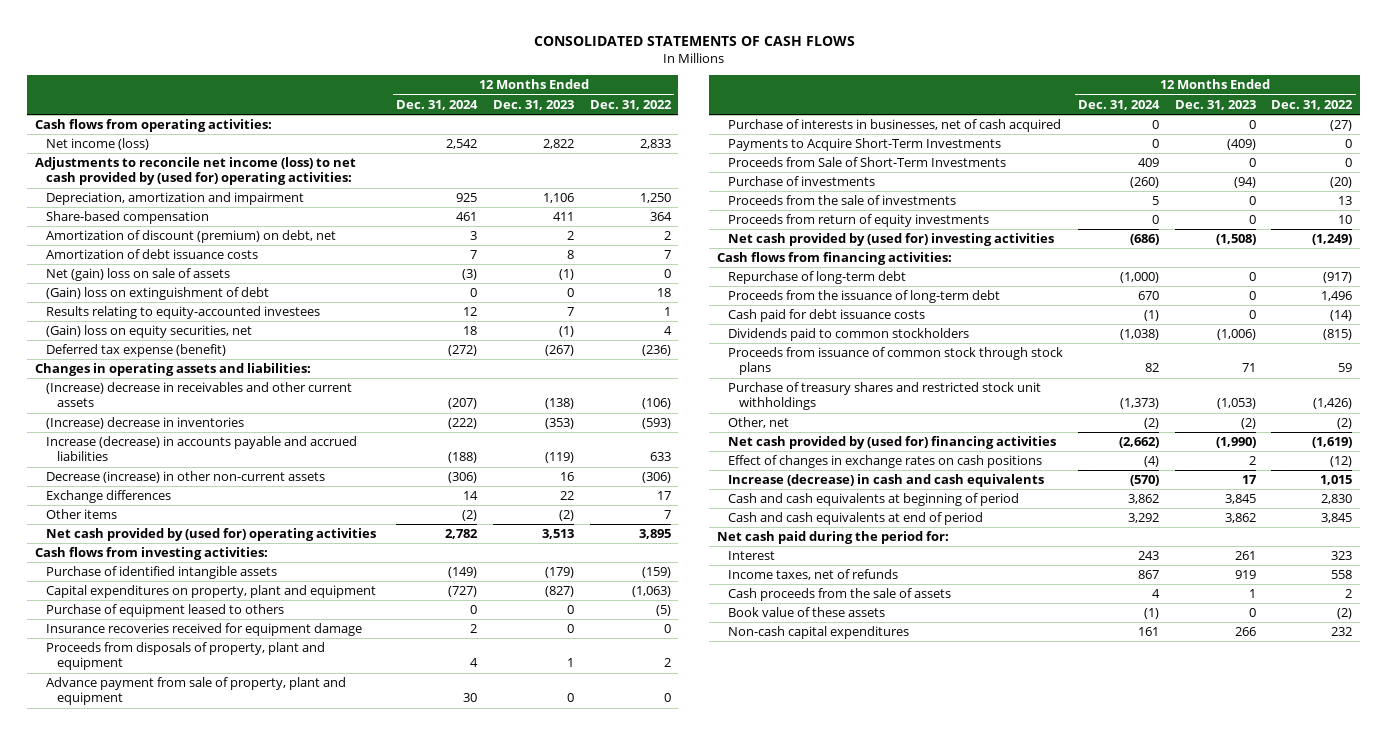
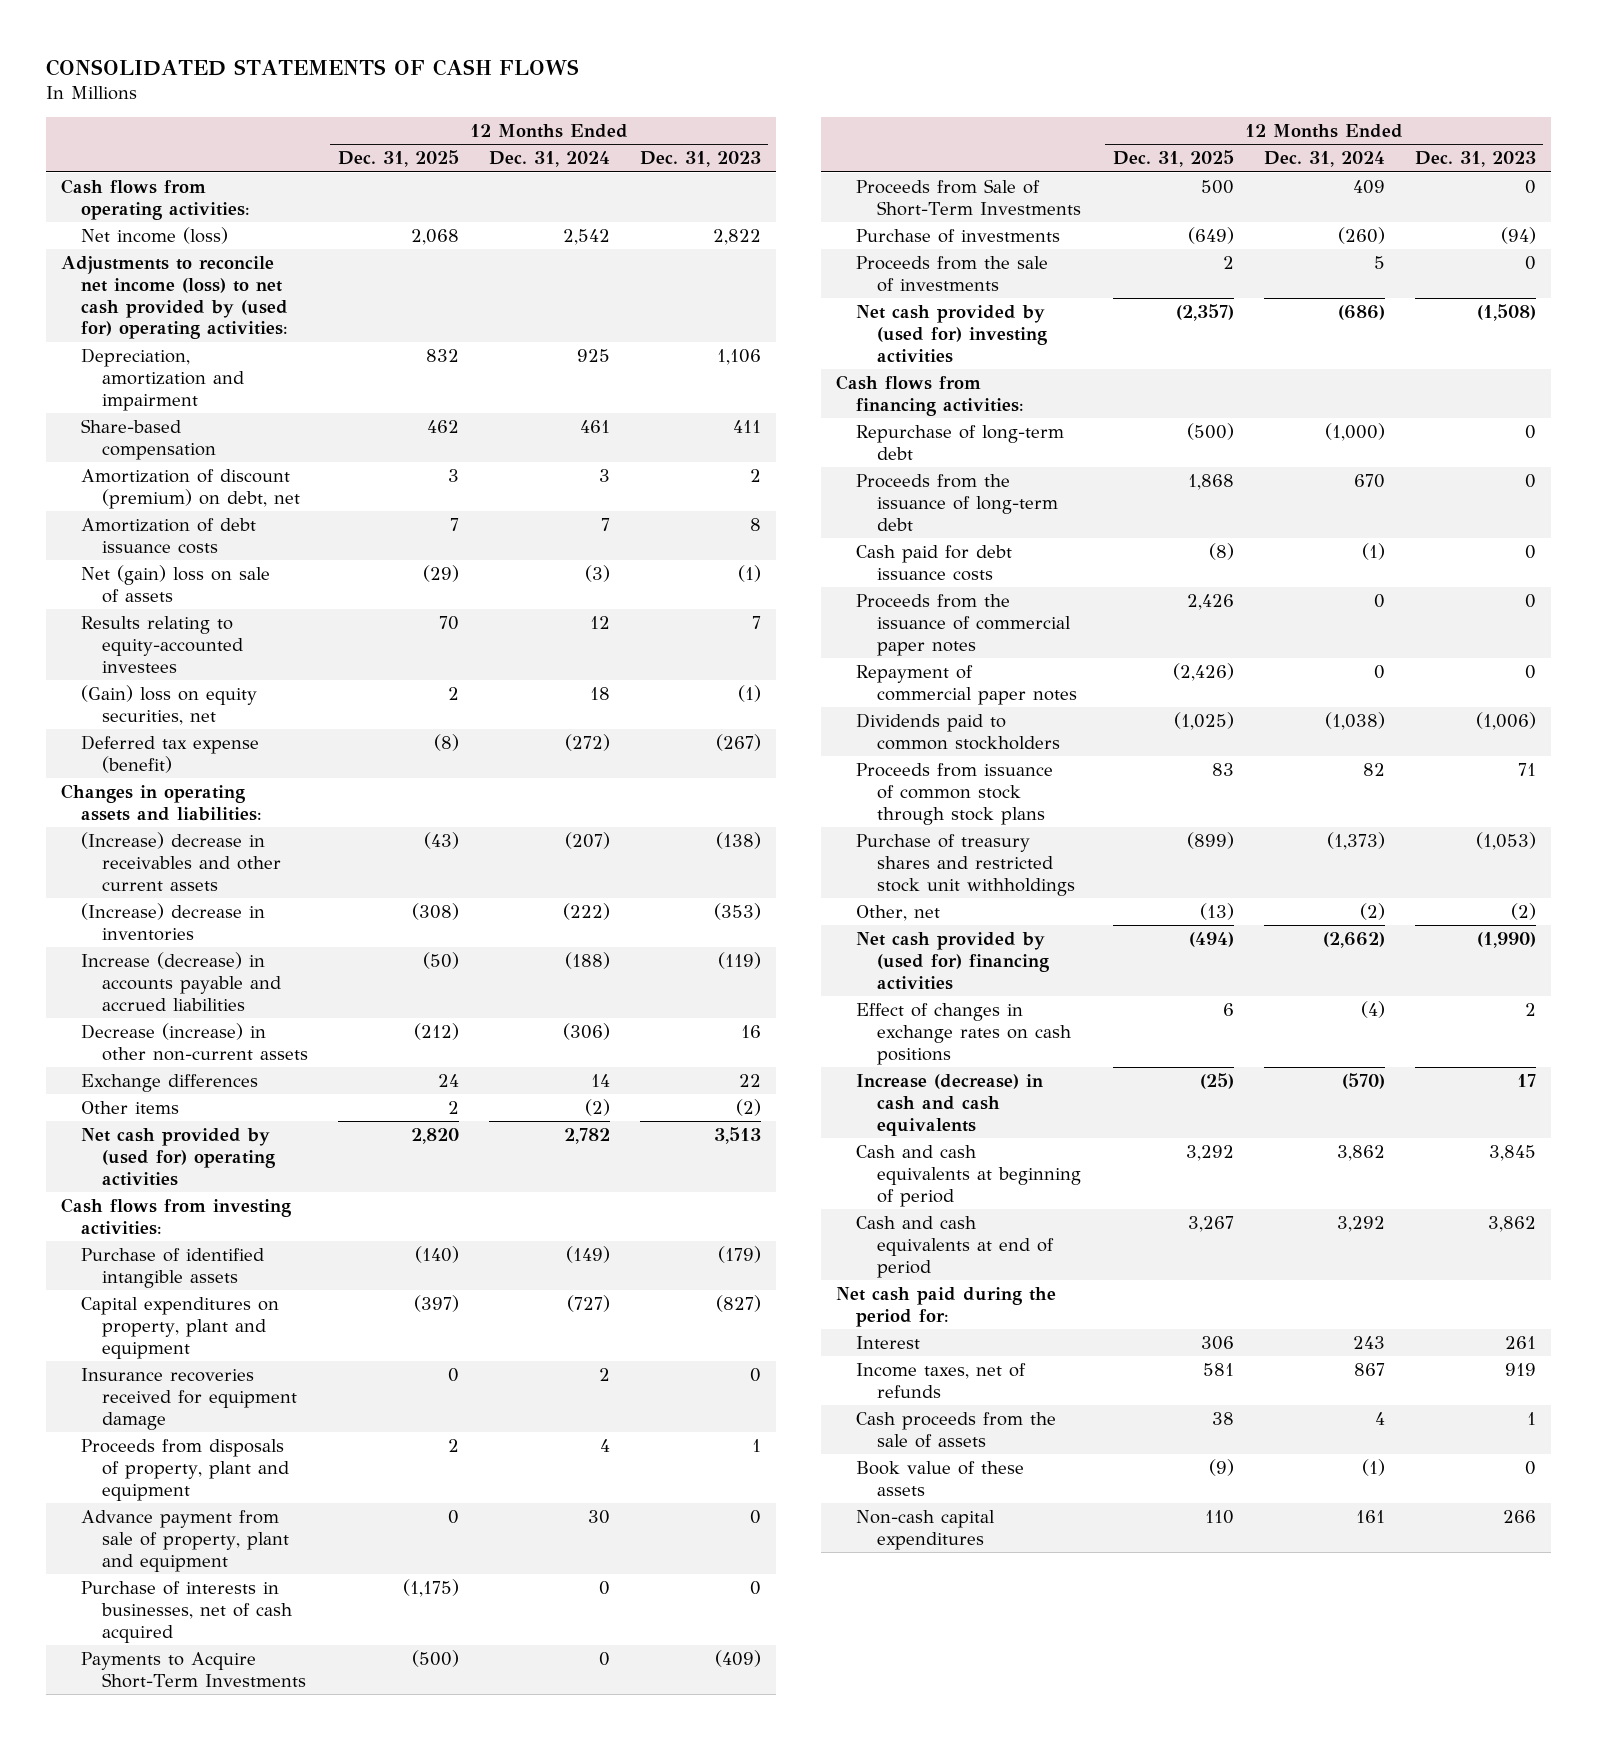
[589,99,672,110] Dec. 31, 2022 -> none
none -> [337,150,459,168] Dec. 31, 2025
[45,287,269,301] (Gain) loss on extinguishment of debt -> none
[45,604,284,618] Purchase of equipment leased to others -> none
[727,214,989,228] Proceeds from return of equity investments -> none
none -> [856,593,1071,656] Proceeds from the issuance of commercial paper notes
none -> [856,664,1077,705] Repayment of commercial paper notes

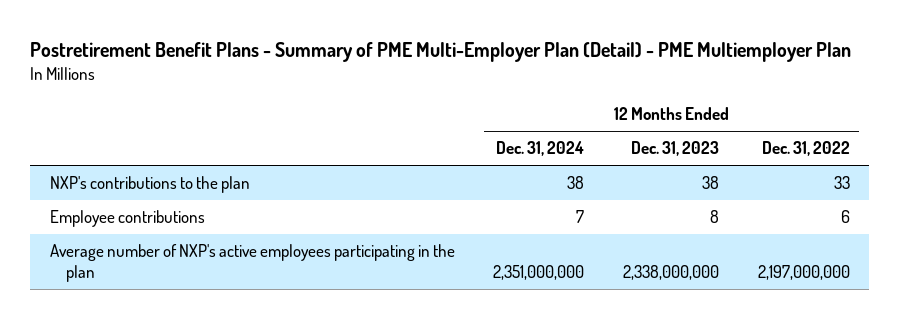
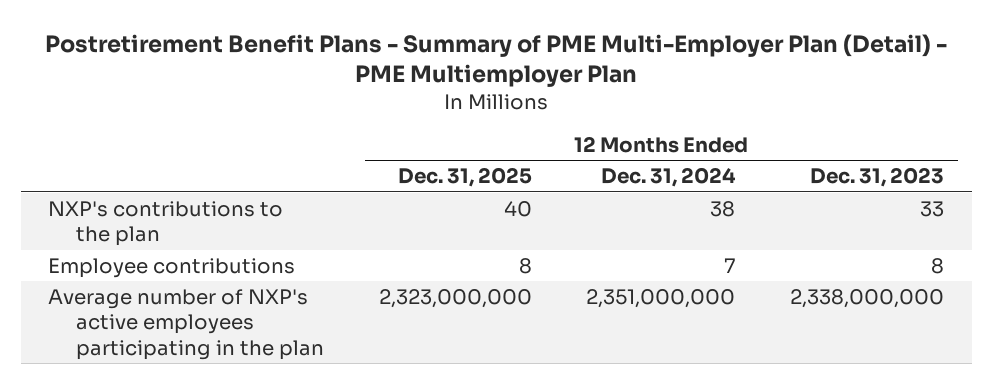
[761,141,850,157] Dec. 31, 2022 -> none
none -> [397,167,532,188] Dec. 31, 2025
[702,176,720,190] 38 -> [920,200,945,217] 33

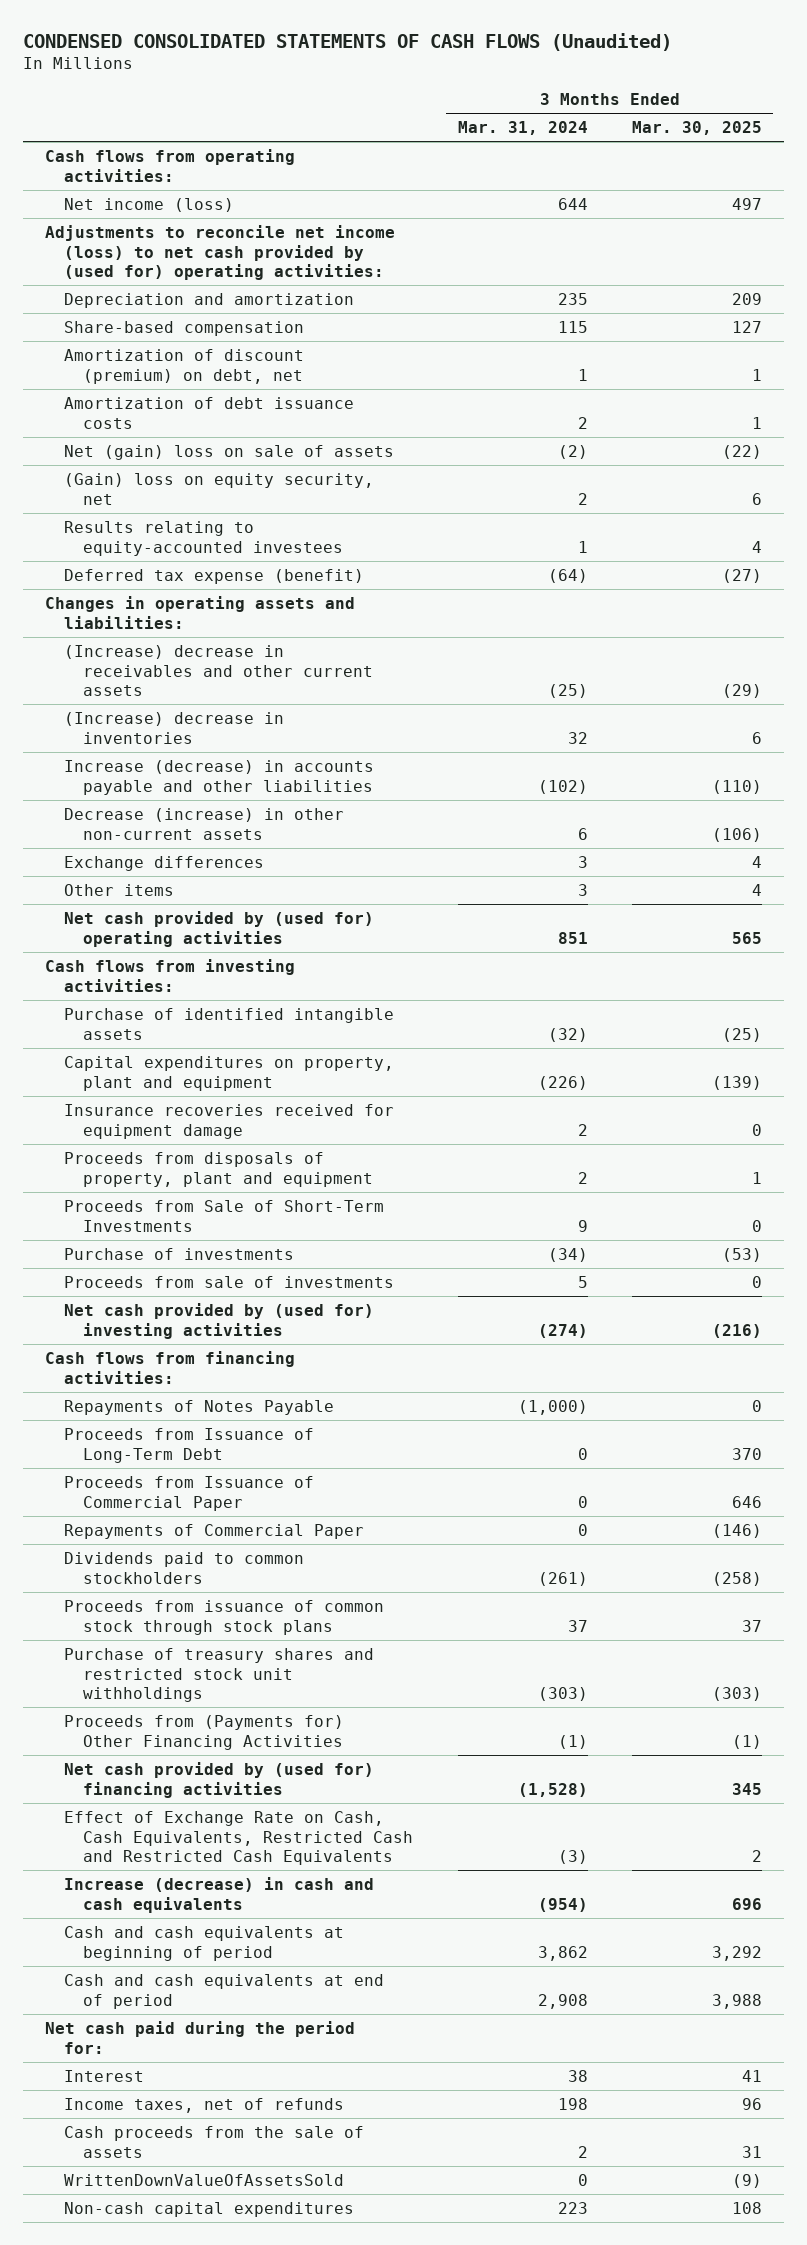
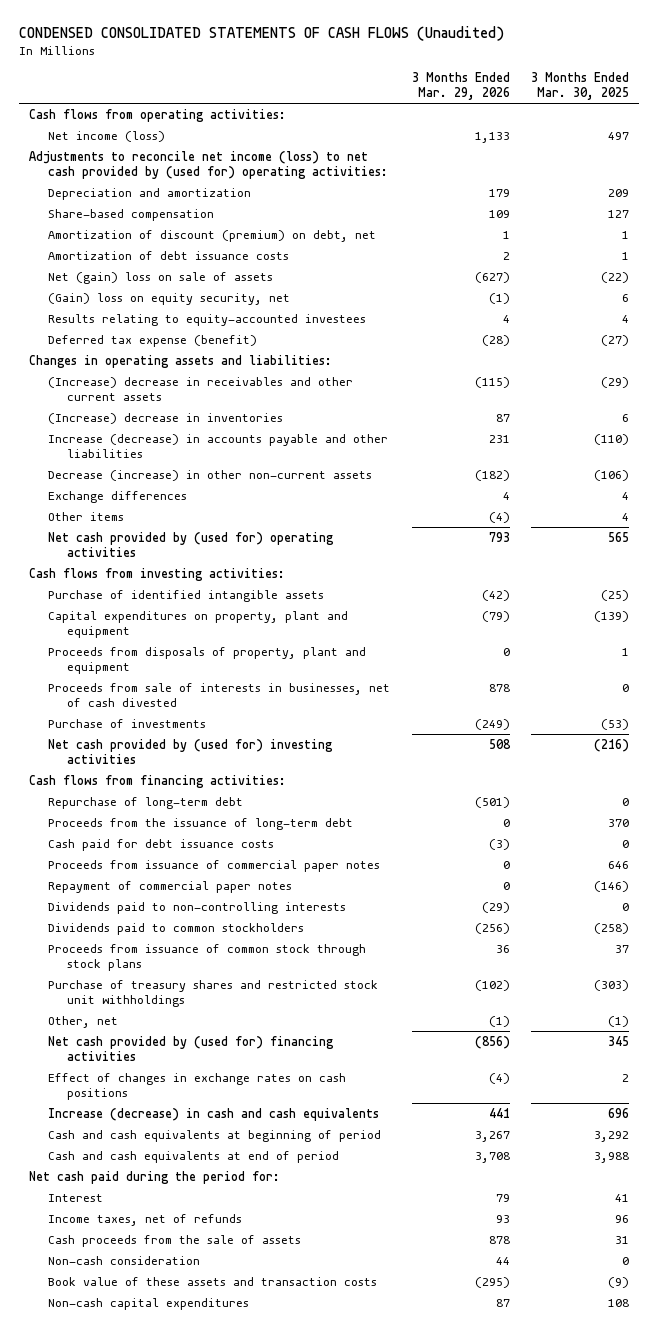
[457,120,588,135] Mar. 31, 2024 -> none
none -> [411,72,510,101] 3 Months Ended Mar. 29, 2026
[64,1103,395,1139] Insurance recoveries received for equipment damage -> none
[64,1199,385,1232] Proceeds from Sale of Short-Term Investments -> none
none -> [48,682,391,707] Proceeds from sale of interests in businesses, net of cash divested
[64,1275,395,1288] Proceeds from sale of investments -> none
[64,1399,335,1415] Repayments of Notes Payable -> [48,796,244,809] Repurchase of long-term debt
[64,1427,315,1463] Proceeds from Issuance of Long-Term Debt -> [48,817,354,830] Proceeds from the issuance of long-term debt
none -> [48,838,275,851] Cash paid for debt issuance costs
[64,1475,315,1511] Proceeds from Issuance of Commercial Paper -> [48,859,381,872] Proceeds from issuance of commercial paper notes
[64,1523,365,1539] Repayments of Commercial Paper -> [48,880,293,893] Repayment of commercial paper notes
none -> [48,901,347,914] Dividends paid to non-controlling interests
[64,1714,345,1750] Proceeds from (Payments for) Other Financing Activities -> [48,1015,119,1028] Other, net
[64,1810,414,1866] Effect of Exchange Rate on Cash, Cash Equivalents, Restricted Cash and Restricted Cash Equivalents -> [48,1072,347,1100] Effect of changes in exchange rates on cash positions
[64,2173,345,2186] WrittenDownValueOfAssetsSold -> none
none -> [48,1255,201,1265] Non-cash consideration
none -> [48,1276,378,1286] Book value of these assets and transaction costs

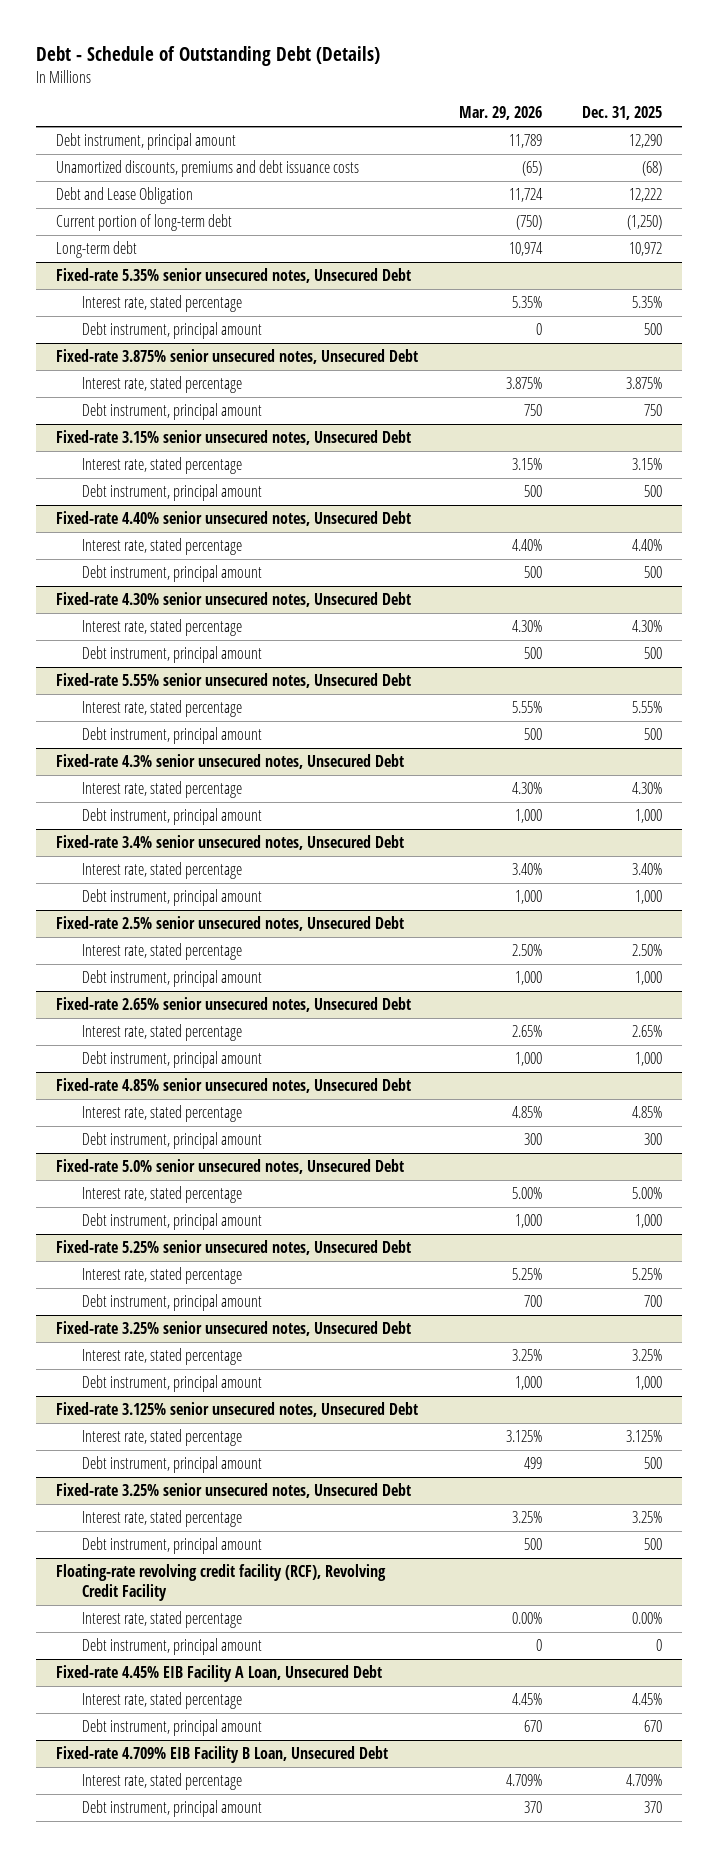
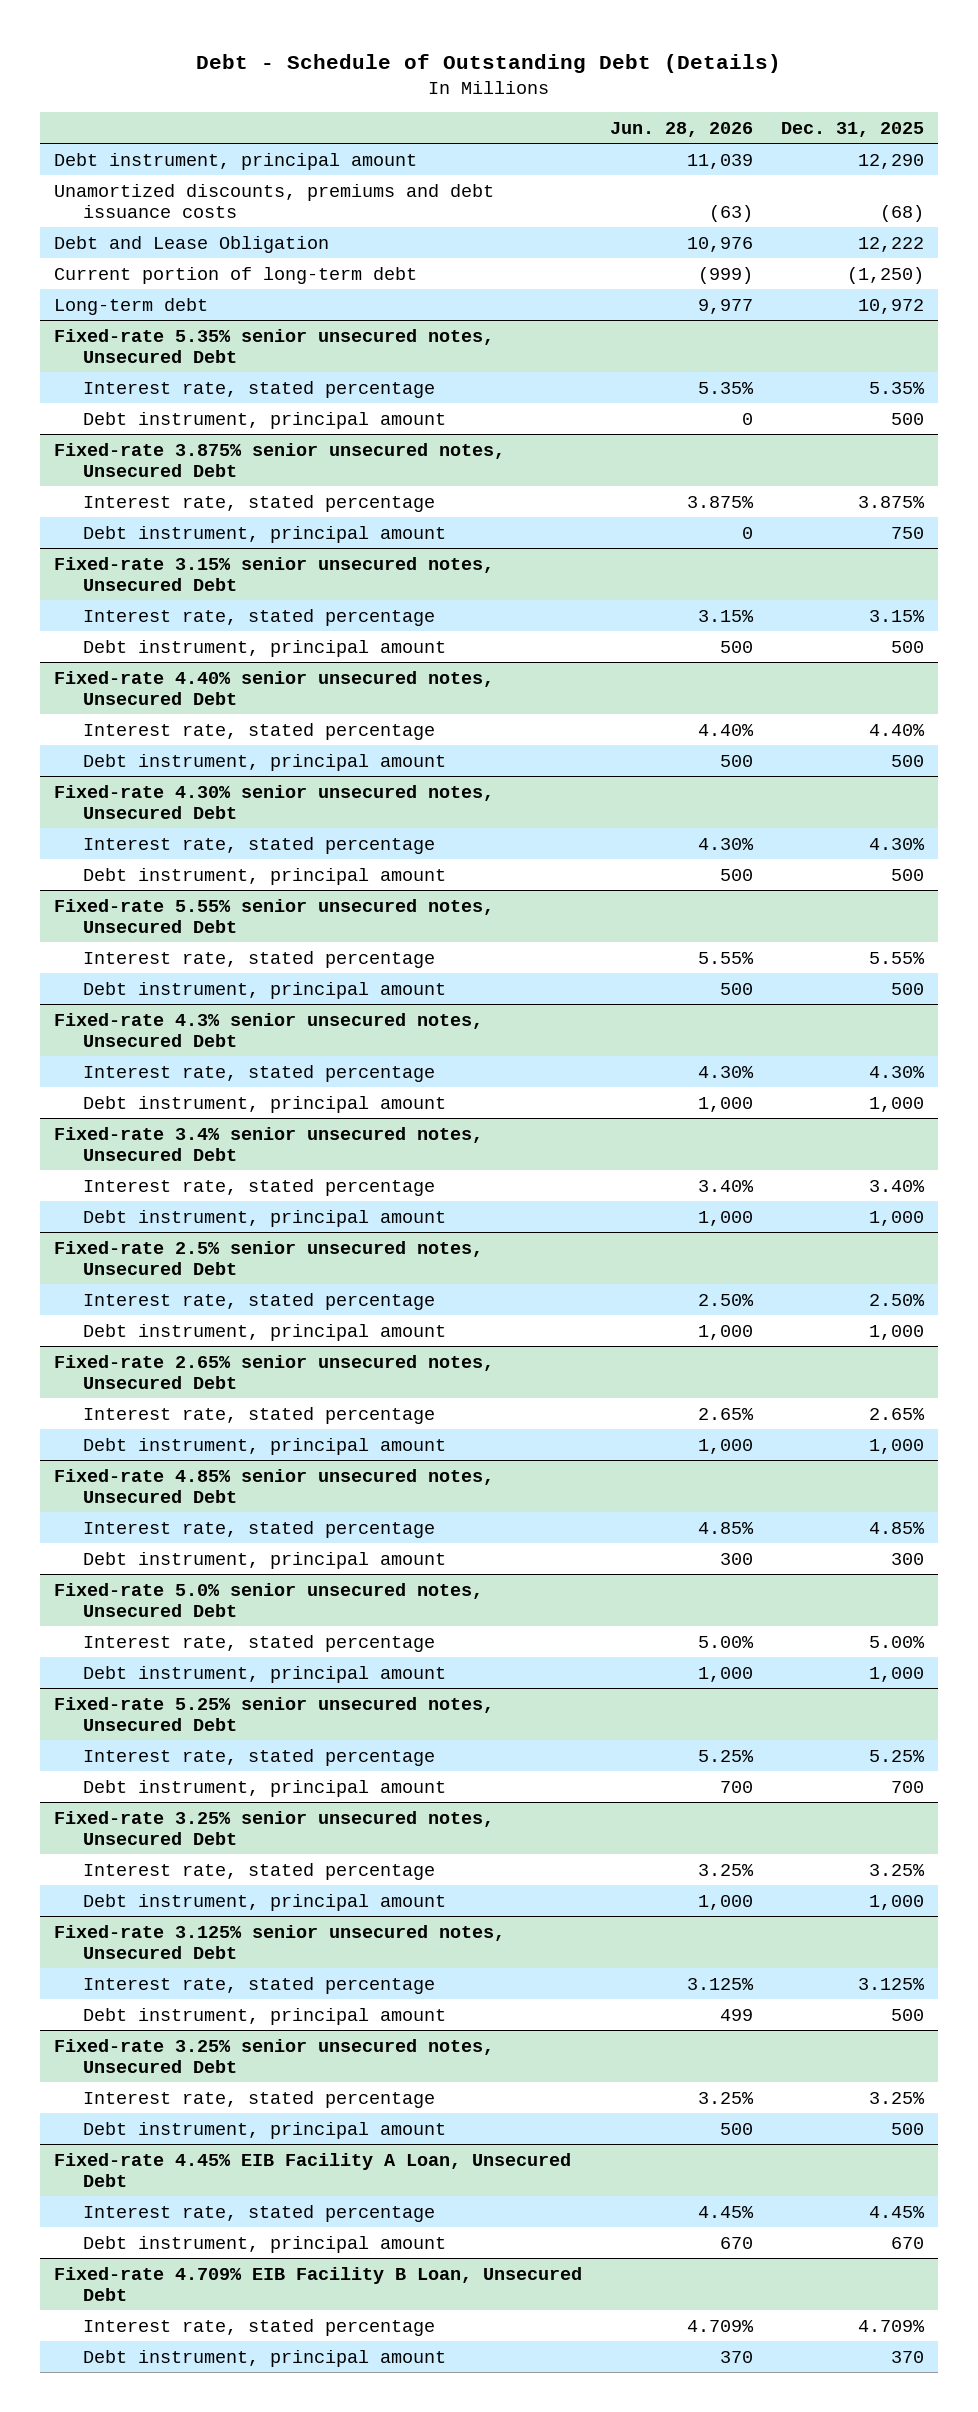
[458,106,542,121] Mar. 29, 2026 -> none
none -> [609,121,753,137] Jun. 28, 2026
[56,1564,387,1601] Floating-rate revolving credit facility (RCF), Revolving Credit Facility -> none
[81,1611,242,1629] Interest rate, stated percentage -> none
[81,1638,262,1656] Debt instrument, principal amount -> none

